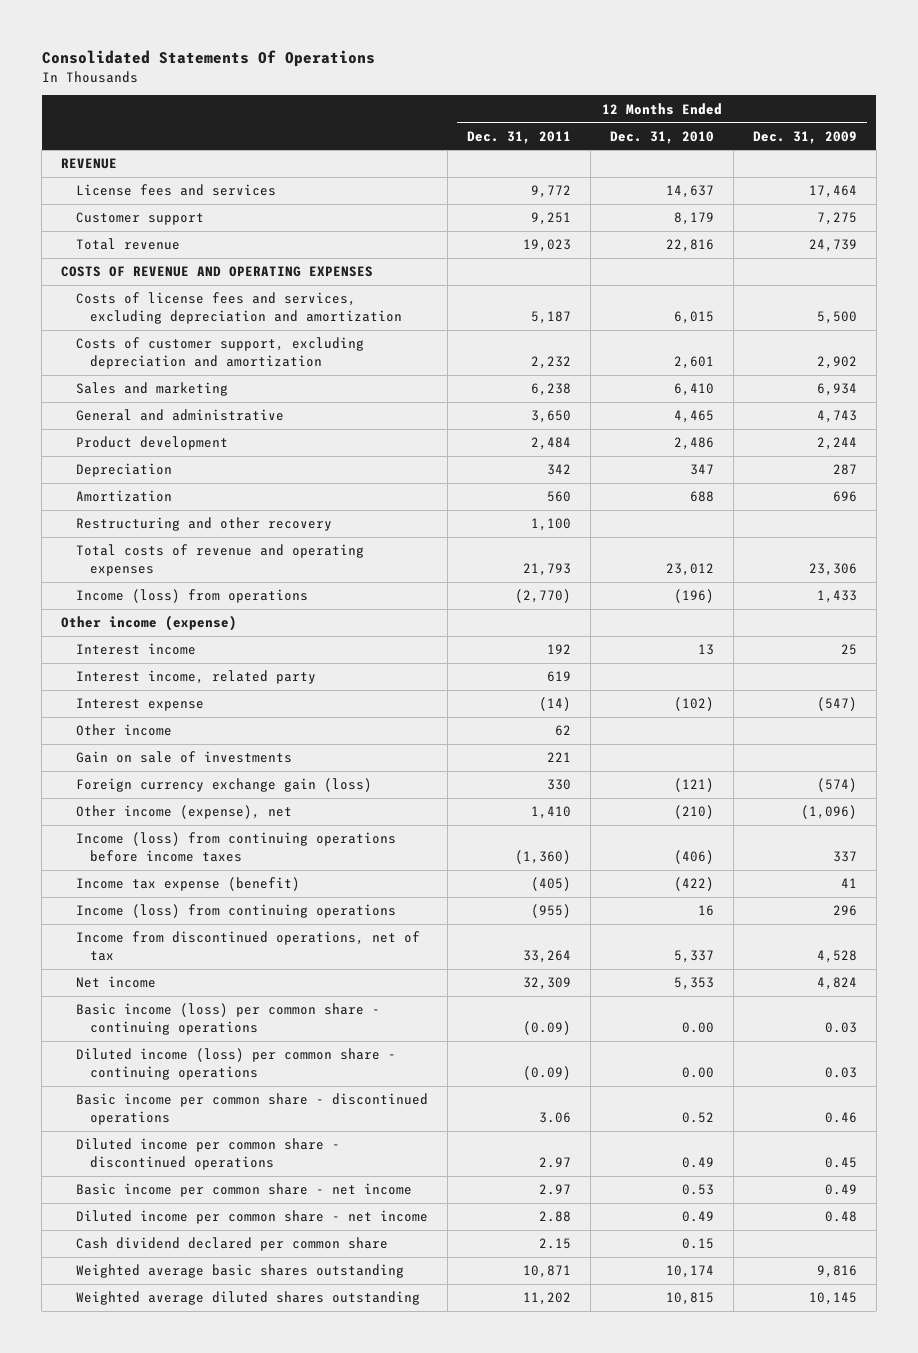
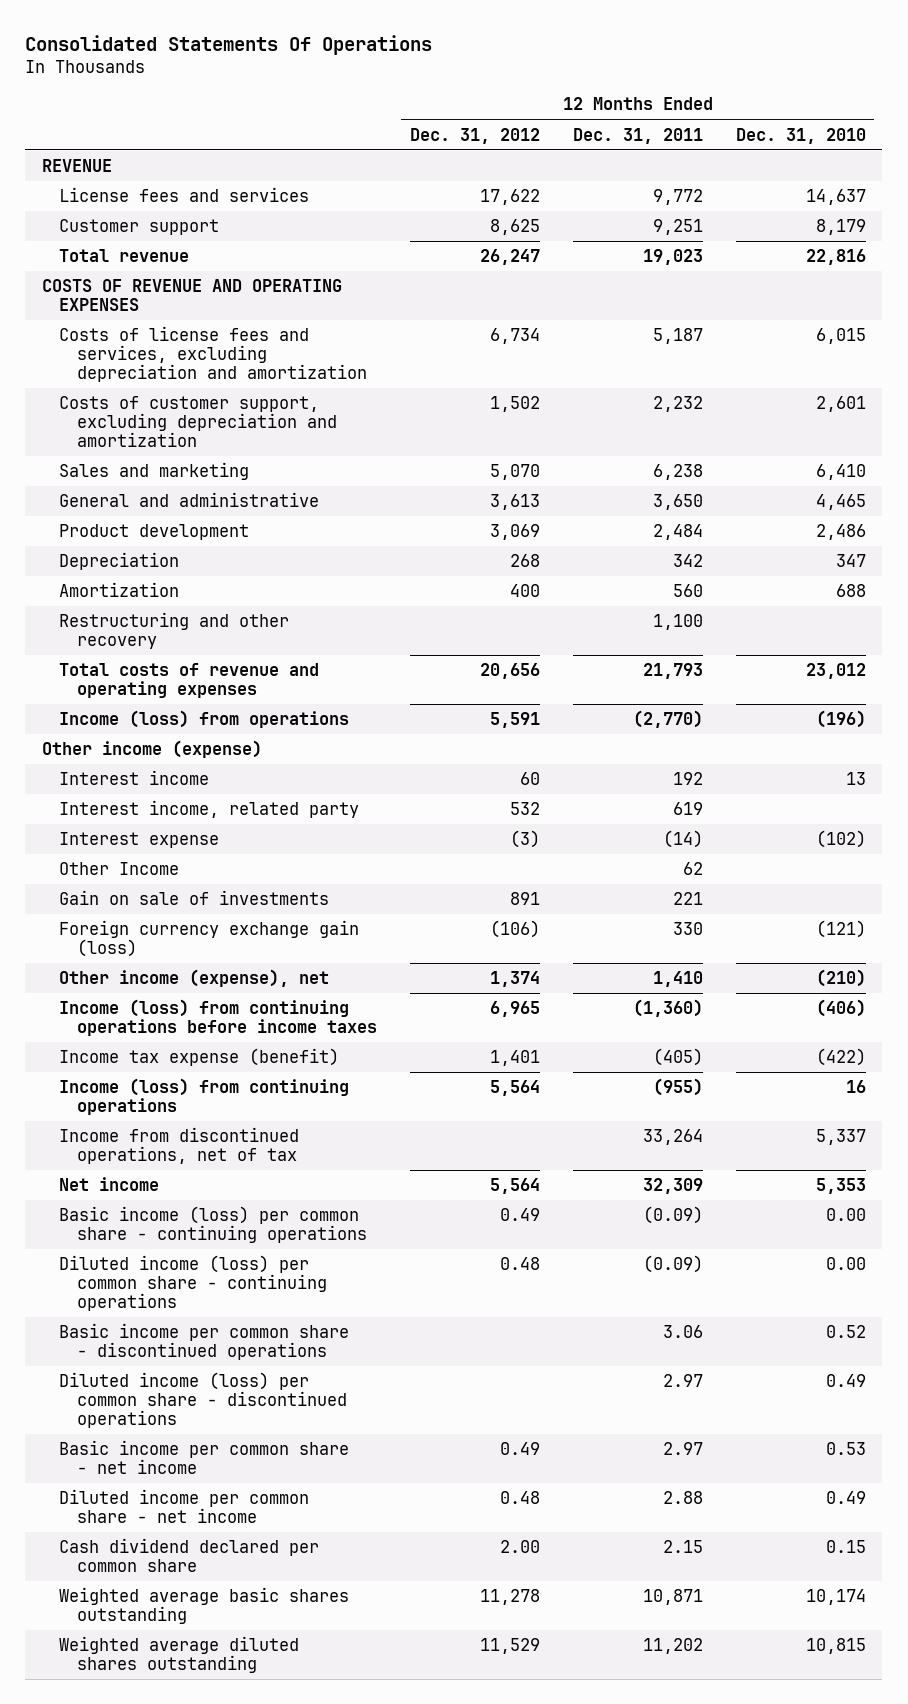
[752,130,857,144] Dec. 31, 2009 -> none
none -> [409,127,540,144] Dec. 31, 2012
[75,724,172,737] Other income -> [59,862,180,876] Other Income
[75,1138,340,1170] Diluted income per common share - discontinued operations -> [59,1372,347,1429] Diluted income (loss) per common share - discontinued operations

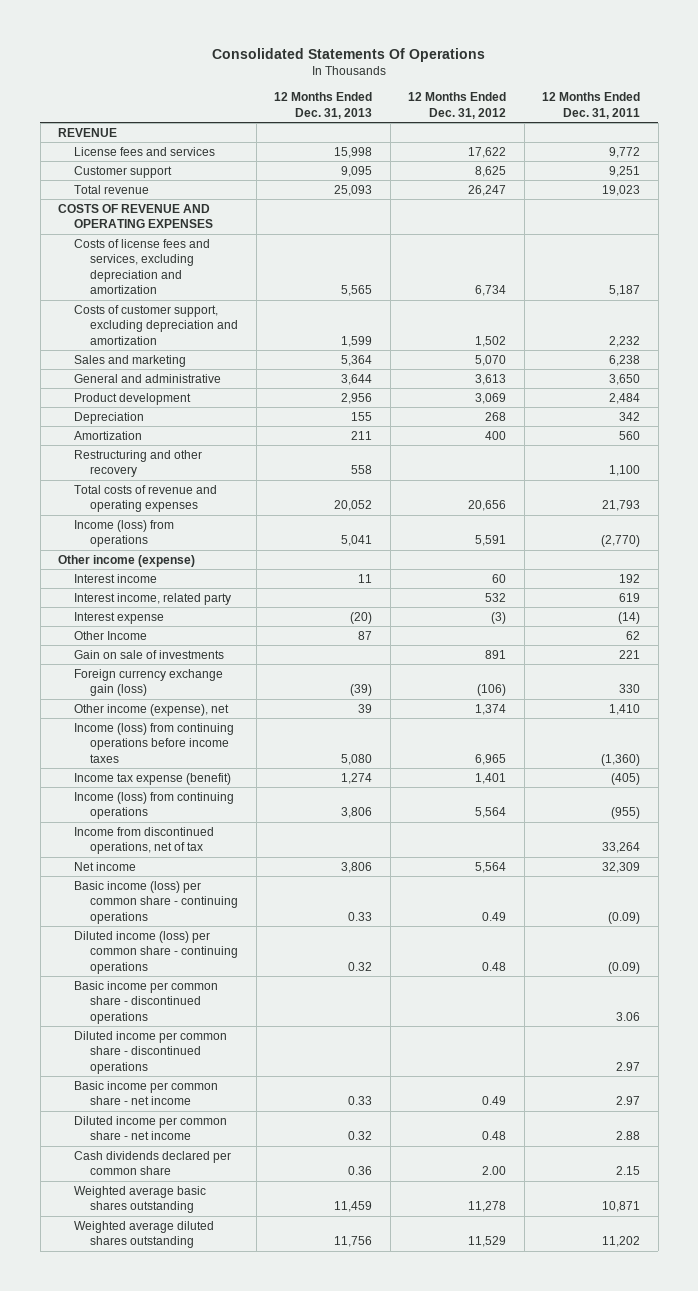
[735,127,866,144] Dec. 31, 2010 -> none
none -> [274,92,373,119] 12 Months Ended Dec. 31, 2013
[59,1372,347,1429] Diluted income (loss) per common share - discontinued operations -> [74,1030,228,1074] Diluted income per common share - discontinued operations
[59,1538,320,1573] Cash dividend declared per common share -> [74,1150,232,1176] Cash dividends declared per common share

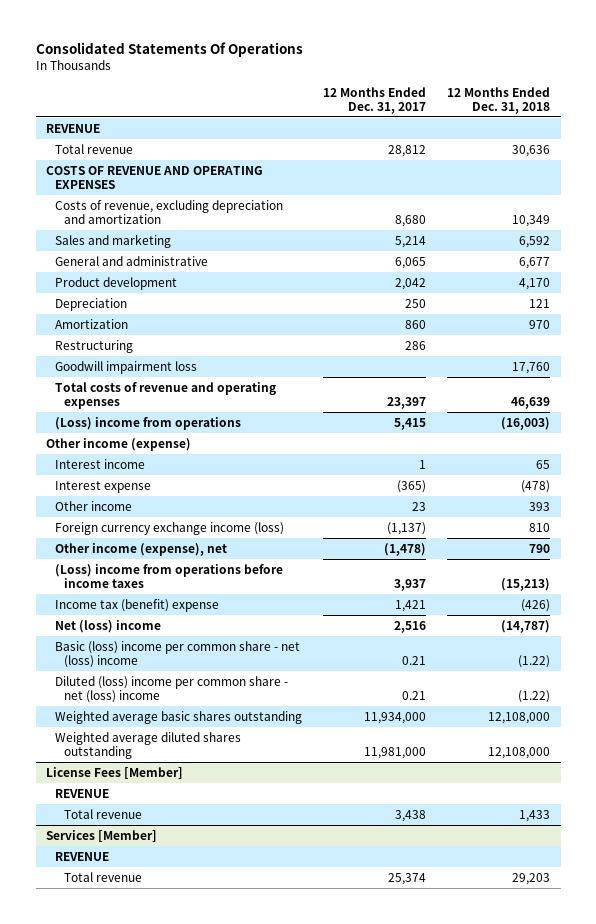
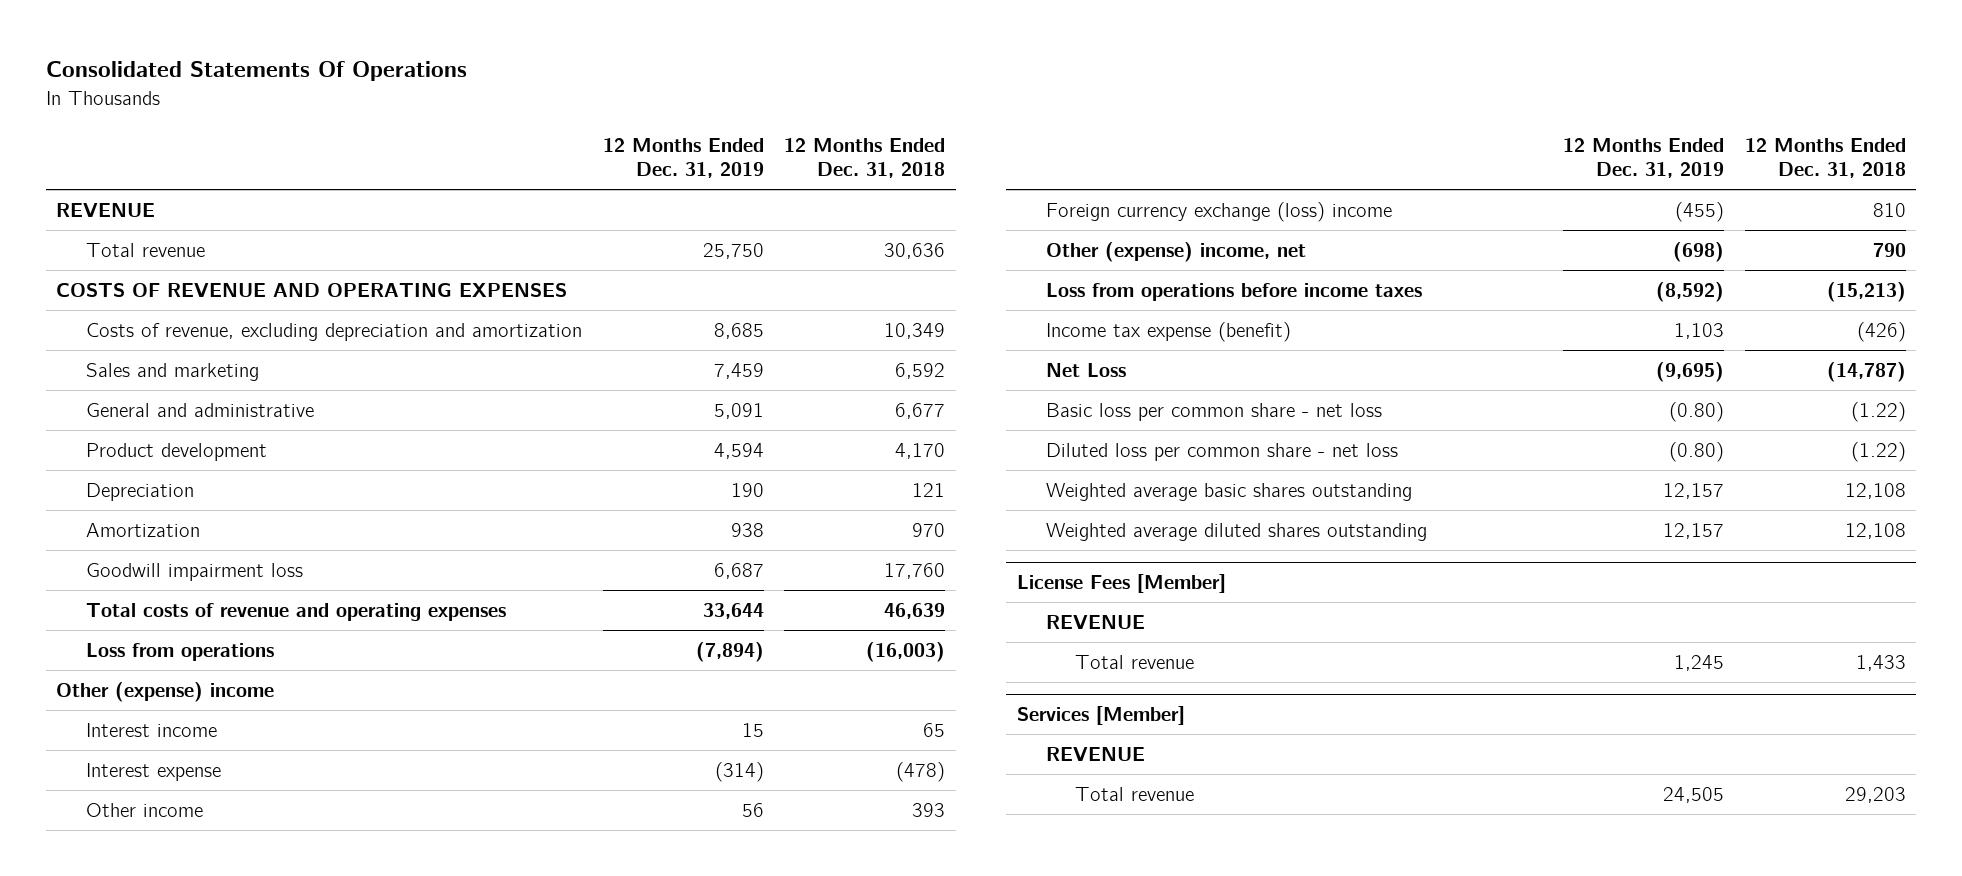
[323,86,427,114] 12 Months Ended Dec. 31, 2017 -> none
none -> [602,137,764,179] 12 Months Ended Dec. 31, 2019
[55,339,134,353] Restructuring -> none
[55,416,242,430] (Loss) income from operations -> [85,642,274,661] Loss from operations
[46,437,192,451] Other income (expense) -> [56,681,275,702] Other (expense) income
[55,521,285,535] Foreign currency exchange income (loss) -> [1046,201,1393,222] Foreign currency exchange (loss) income
[55,542,228,556] Other income (expense), net -> [1046,241,1307,262] Other (expense) income, net
[55,563,284,588] (Loss) income from operations before income taxes -> [1046,282,1423,301] Loss from operations before income taxes
[55,598,220,612] Income tax (benefit) expense -> [1046,321,1292,342] Income tax expense (benefit)
[55,619,162,633] Net (loss) income -> [1046,362,1127,377] Net Loss
[55,640,301,668] Basic (loss) income per common share - net (loss) income -> [1046,402,1383,421] Basic loss per common share - net loss
[55,675,289,703] Diluted (loss) income per common share - net (loss) income -> [1046,442,1399,461] Diluted loss per common share - net loss
[488,711,551,724] 12,108,000 -> [1844,482,1906,499] 12,108
[488,746,551,759] 12,108,000 -> [1844,522,1906,539] 12,108

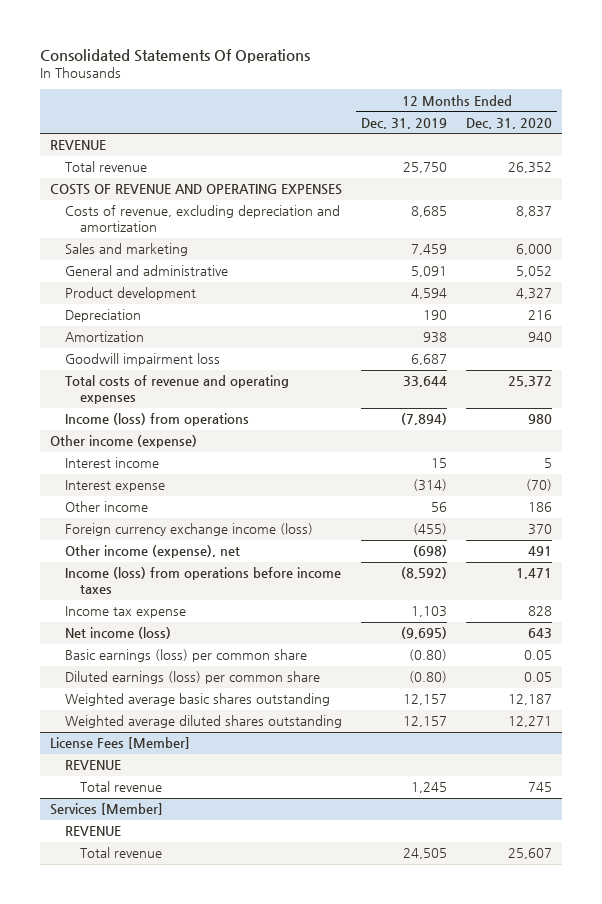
[784,137,946,179] 12 Months Ended Dec. 31, 2018 -> none
none -> [466,117,553,129] Dec. 31, 2020
[85,642,274,661] Loss from operations -> [65,413,250,427] Income (loss) from operations
[56,681,275,702] Other (expense) income -> [49,435,197,449] Other income (expense)
[1046,201,1393,222] Foreign currency exchange (loss) income -> [65,523,314,537] Foreign currency exchange income (loss)
[1046,241,1307,262] Other (expense) income, net -> [65,545,241,559] Other income (expense), net
[1046,282,1423,301] Loss from operations before income taxes -> [65,567,342,594] Income (loss) from operations before income taxes
[1046,321,1292,342] Income tax expense (benefit) -> [65,606,187,619] Income tax expense
[1046,362,1127,377] Net Loss -> [65,627,172,640] Net income (loss)
[1046,402,1383,421] Basic loss per common share - net loss -> [65,649,308,663] Basic earnings (loss) per common share
[1046,442,1399,461] Diluted loss per common share - net loss -> [65,671,321,685] Diluted earnings (loss) per common share

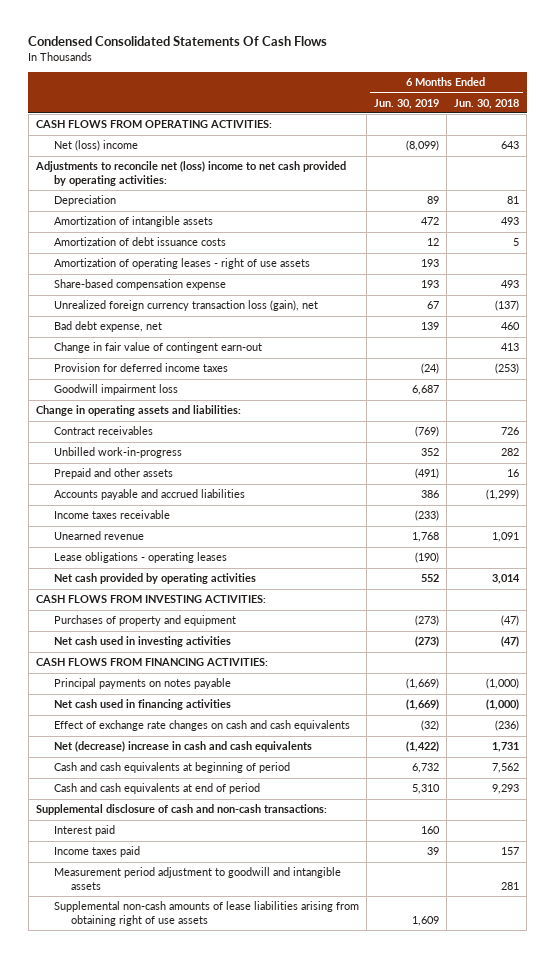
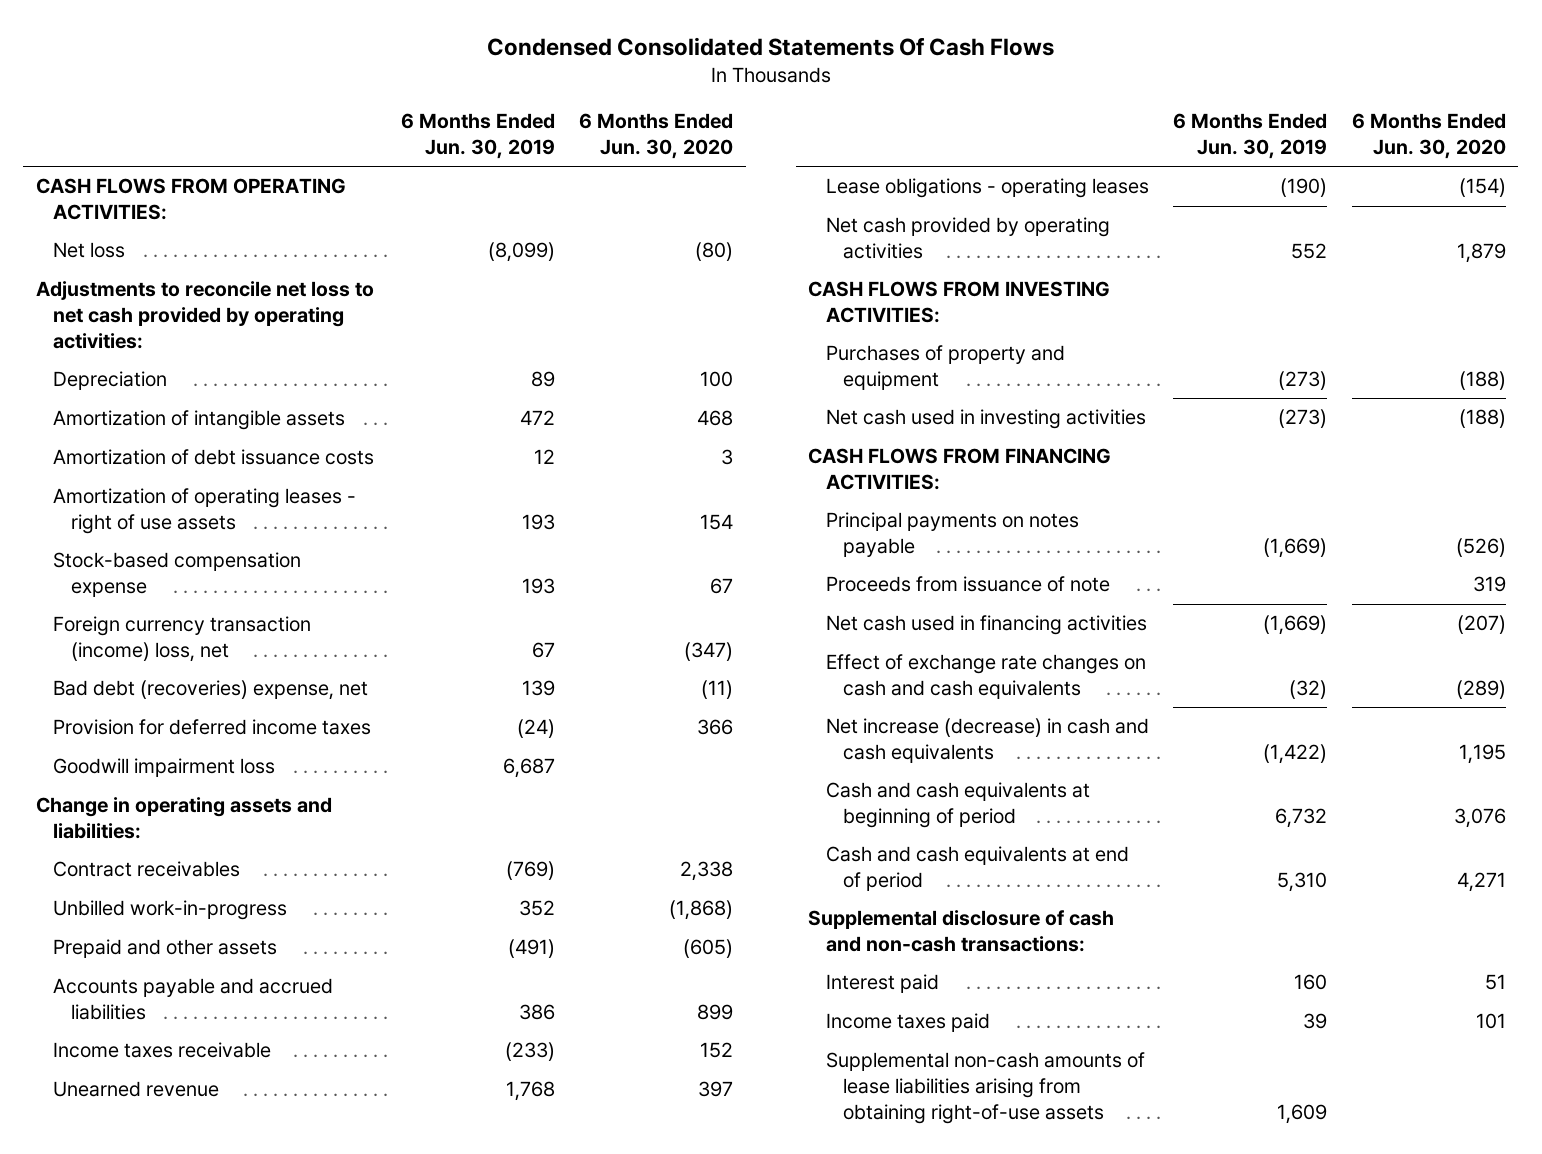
[454,98,520,109] Jun. 30, 2018 -> none
none -> [579,113,734,160] 6 Months Ended Jun. 30, 2020
[53,140,138,152] Net (loss) income -> [53,242,126,259] Net loss
[34,161,346,186] Adjustments to reconcile net (loss) income to net cash provided by operating activities: -> [35,281,374,349] Adjustments to reconcile net loss to net cash provided by operating activities:
[53,342,262,354] Change in fair value of contingent earn-out -> none
[53,279,226,291] Share-based compensation expense -> [53,552,302,598] Stock-based compensation expense
[53,300,318,312] Unrealized foreign currency transaction loss (gain), net -> [53,616,312,663] Foreign currency transaction (income) loss, net
[53,321,162,333] Bad debt expense, net -> [53,680,369,701] Bad debt (recoveries) expense, net
none -> [825,576,1110,593] Proceeds from issuance of note
[53,741,312,753] Net (decrease) increase in cash and cash equivalents -> [825,718,1149,764] Net increase (decrease) in cash and cash equivalents
[53,867,341,890] Measurement period adjustment to goodwill and intangible assets -> none
[53,901,359,926] Supplemental non-cash amounts of lease liabilities arising from obtaining right of use assets -> [825,1052,1145,1124] Supplemental non-cash amounts of lease liabilities arising from obtaining right-of-use assets

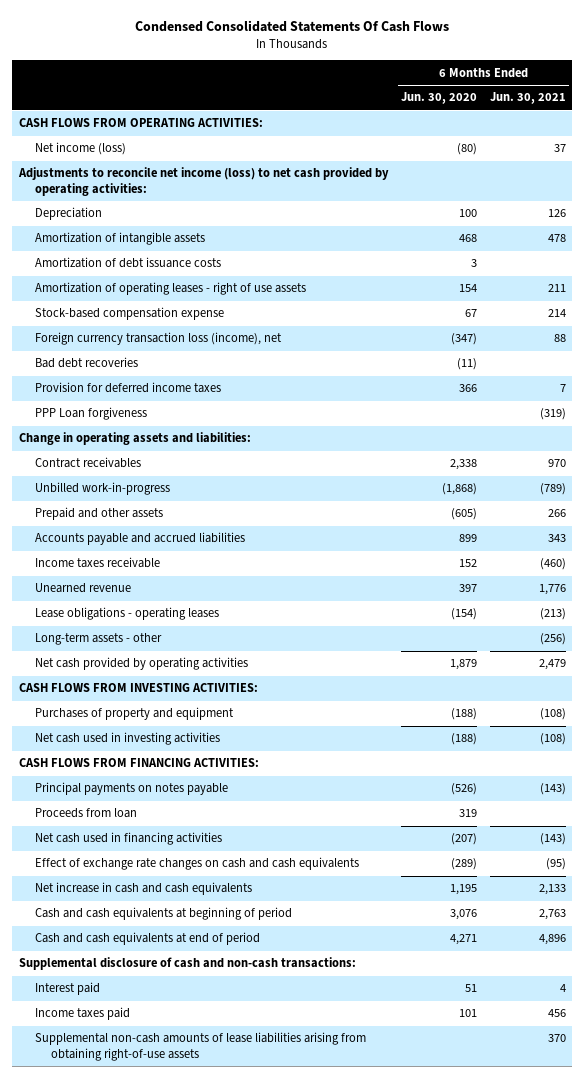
[400,113,555,160] 6 Months Ended Jun. 30, 2019 -> none
none -> [490,92,567,105] Jun. 30, 2021
[53,242,126,259] Net loss -> [35,142,127,156] Net income (loss)
[35,281,374,349] Adjustments to reconcile net loss to net cash provided by operating activities: -> [17,167,389,196] Adjustments to reconcile net income (loss) to net cash provided by operating activities:
[53,616,312,663] Foreign currency transaction (income) loss, net -> [35,332,283,346] Foreign currency transaction loss (income), net
[53,680,369,701] Bad debt (recoveries) expense, net -> [35,357,139,369] Bad debt recoveries
[53,758,276,778] Goodwill impairment loss -> none
none -> [35,407,148,421] PPP Loan forgiveness
none -> [35,633,163,646] Long-term assets - other
[825,576,1110,593] Proceeds from issuance of note -> [35,808,138,819] Proceeds from loan
[825,718,1149,764] Net increase (decrease) in cash and cash equivalents -> [35,882,253,896] Net increase in cash and cash equivalents

